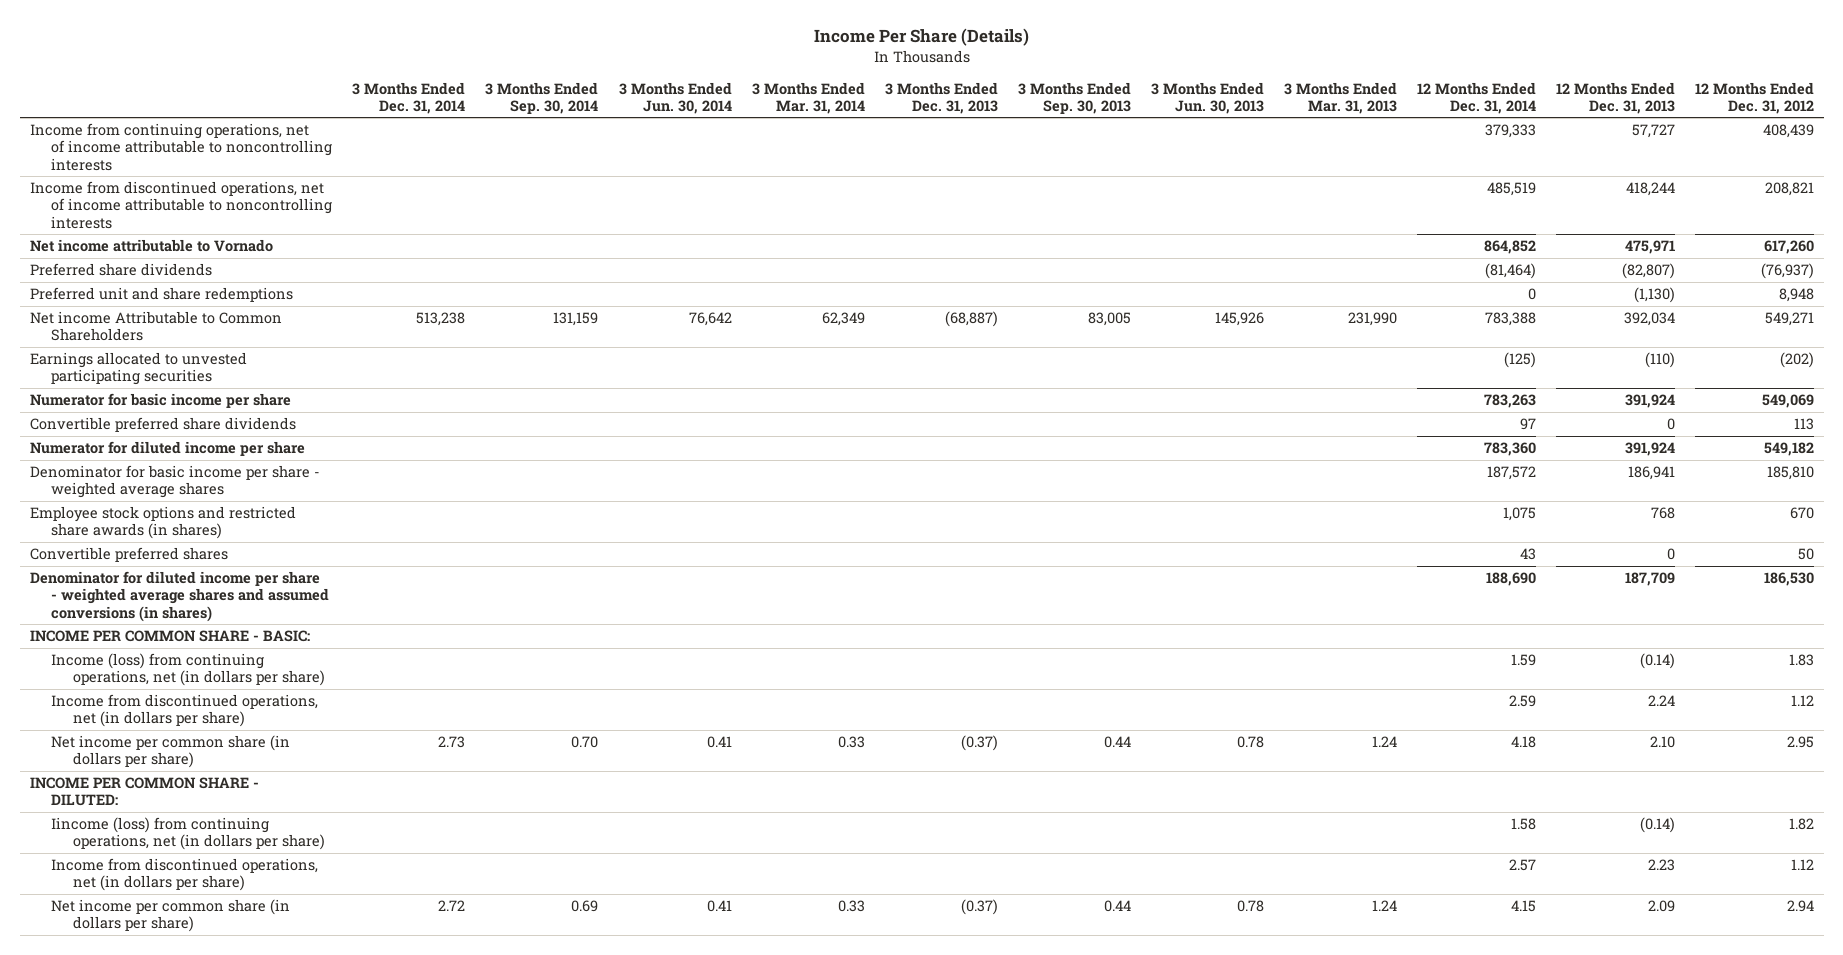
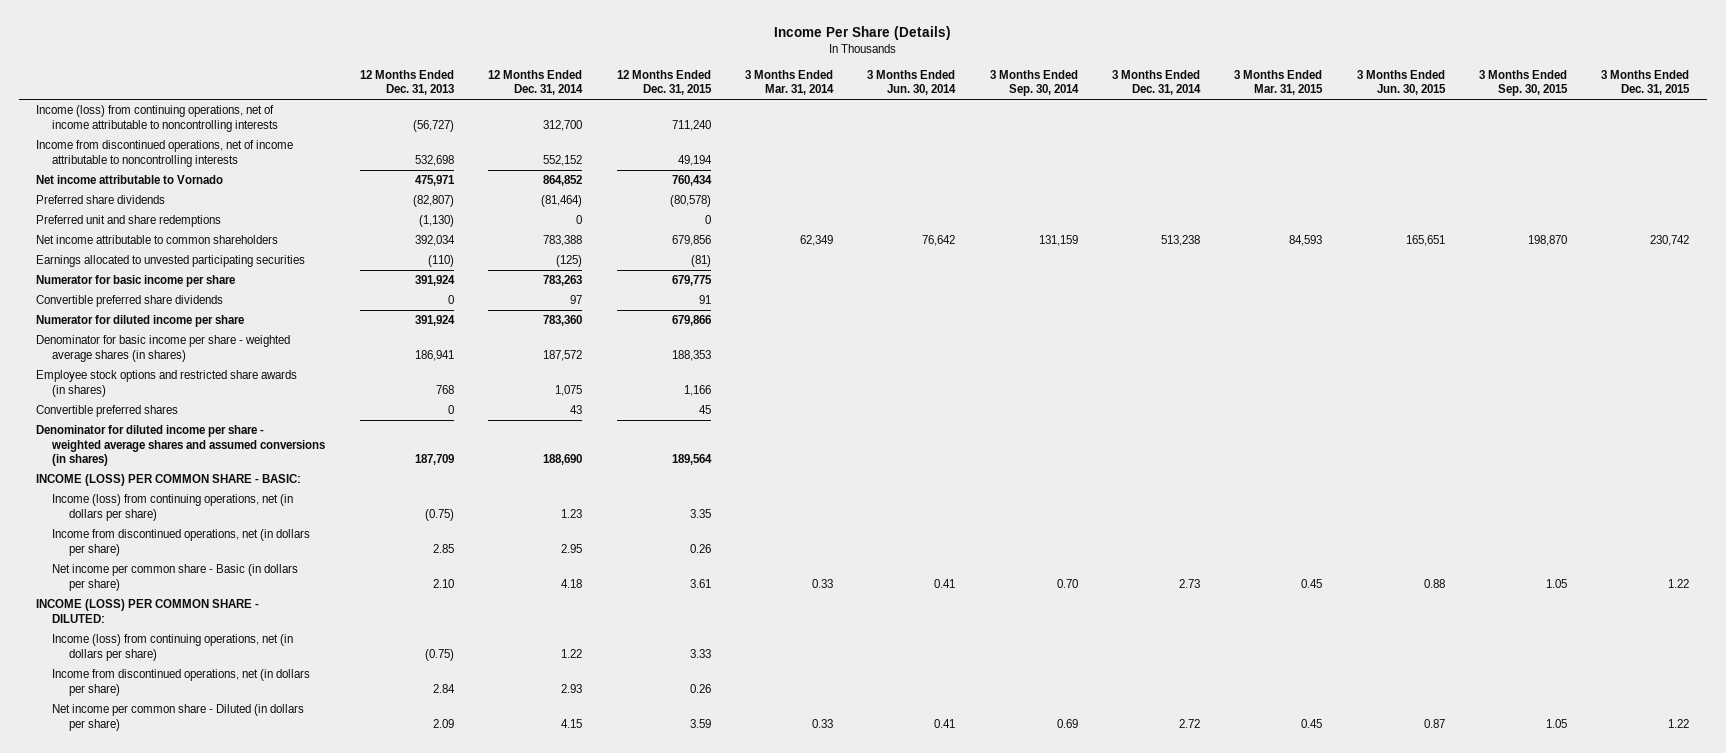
[884,81,998,114] 3 Months Ended Dec. 31, 2013 -> none
[1017,81,1131,114] 3 Months Ended Sep. 30, 2013 -> none
[1150,81,1264,114] 3 Months Ended Jun. 30, 2013 -> none
[1283,81,1397,114] 3 Months Ended Mar. 31, 2013 -> none
[1694,81,1814,114] 12 Months Ended Dec. 31, 2012 -> none
none -> [616,70,712,96] 12 Months Ended Dec. 31, 2015
none -> [1234,70,1324,96] 3 Months Ended Mar. 31, 2015
none -> [1356,70,1446,96] 3 Months Ended Jun. 30, 2015
none -> [1479,70,1569,97] 3 Months Ended Sep. 30, 2015
none -> [1601,70,1691,96] 3 Months Ended Dec. 31, 2015
[29,123,333,171] Income from continuing operations, net of income attributable to noncontrolling interests -> [36,105,279,132] Income (loss) from continuing operations, net of income attributable to noncontrolling interests
[1484,124,1536,139] 379,333 -> [543,119,583,131] 312,700
[1631,124,1675,139] 57,727 -> [412,119,454,132] (56,727)
[1486,182,1536,197] 485,519 -> [543,154,583,166] 552,152
[1625,182,1675,197] 418,244 -> [414,154,454,166] 532,698
[29,311,282,342] Net income Attributable to Common Shareholders -> [36,235,279,245] Net income attributable to common shareholders
[29,465,320,499] Denominator for basic income per share - weighted average shares -> [36,335,291,362] Denominator for basic income per share - weighted average shares (in shares)
[29,630,310,643] INCOME PER COMMON SHARE - BASIC: -> [36,474,302,487] INCOME (LOSS) PER COMMON SHARE - BASIC:
[1510,654,1536,667] 1.59 -> [561,508,583,518] 1.23
[1639,653,1675,670] (0.14) -> [424,508,454,521] (0.75)
[1508,695,1536,708] 2.59 -> [561,543,583,553] 2.95
[1647,695,1675,707] 2.24 -> [432,543,454,553] 2.85
[51,735,291,769] Net income per common share (in dollars per share) -> [52,564,299,591] Net income per common share - Basic (in dollars per share)
[29,777,259,807] INCOME PER COMMON SHARE - DILUTED: -> [36,599,260,623] INCOME (LOSS) PER COMMON SHARE - DILUTED:
[51,817,326,851] Iincome (loss) from continuing operations, net (in dollars per share) -> [52,634,294,661] Income (loss) from continuing operations, net (in dollars per share)
[1510,818,1536,831] 1.58 -> [561,648,583,658] 1.22
[1639,817,1675,834] (0.14) -> [424,648,454,661] (0.75)
[1508,859,1536,872] 2.57 -> [561,683,583,693] 2.93
[1647,859,1675,872] 2.23 -> [432,683,455,693] 2.84
[51,899,291,933] Net income per common share (in dollars per share) -> [52,704,305,731] Net income per common share - Diluted (in dollars per share)

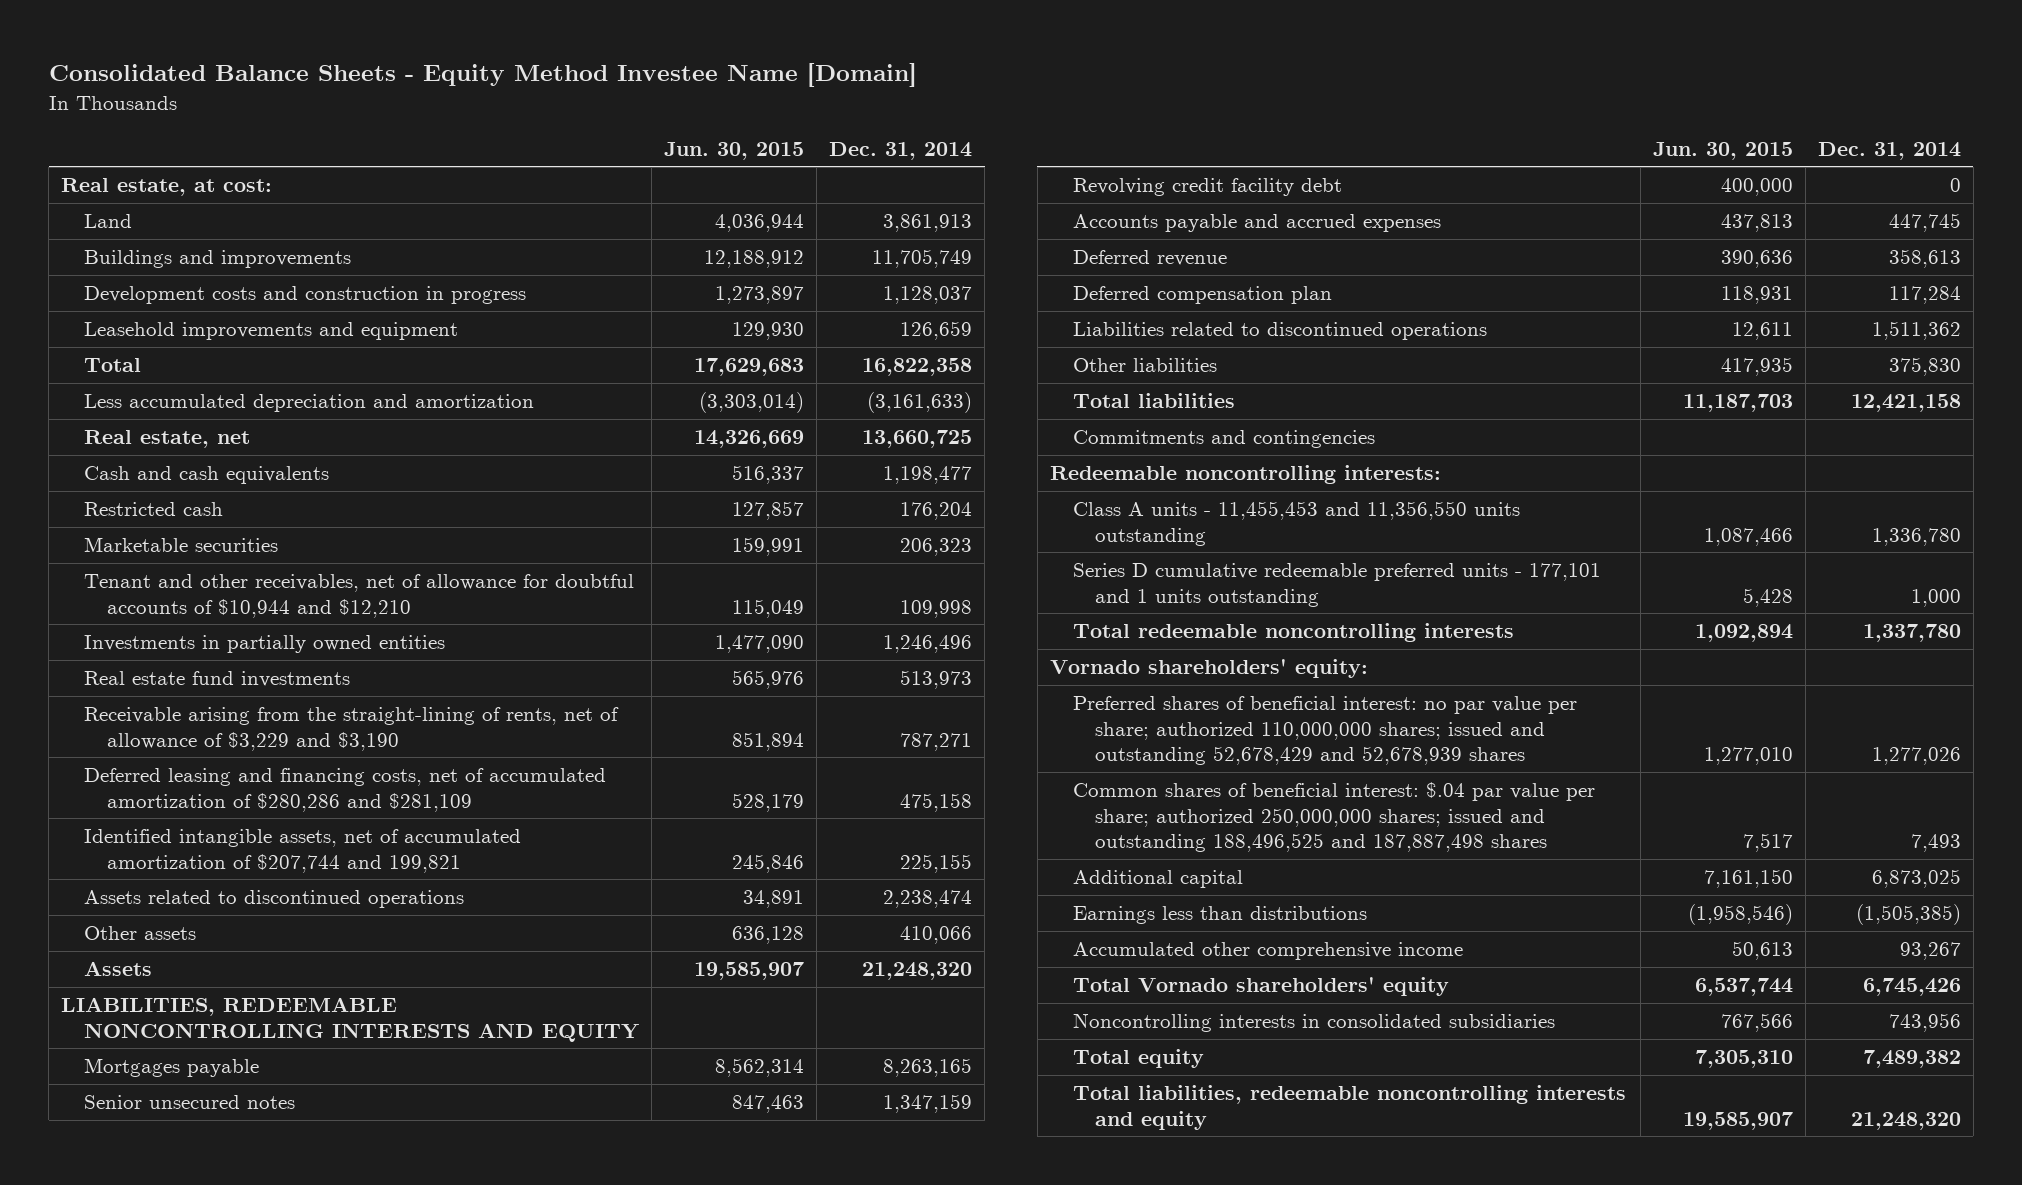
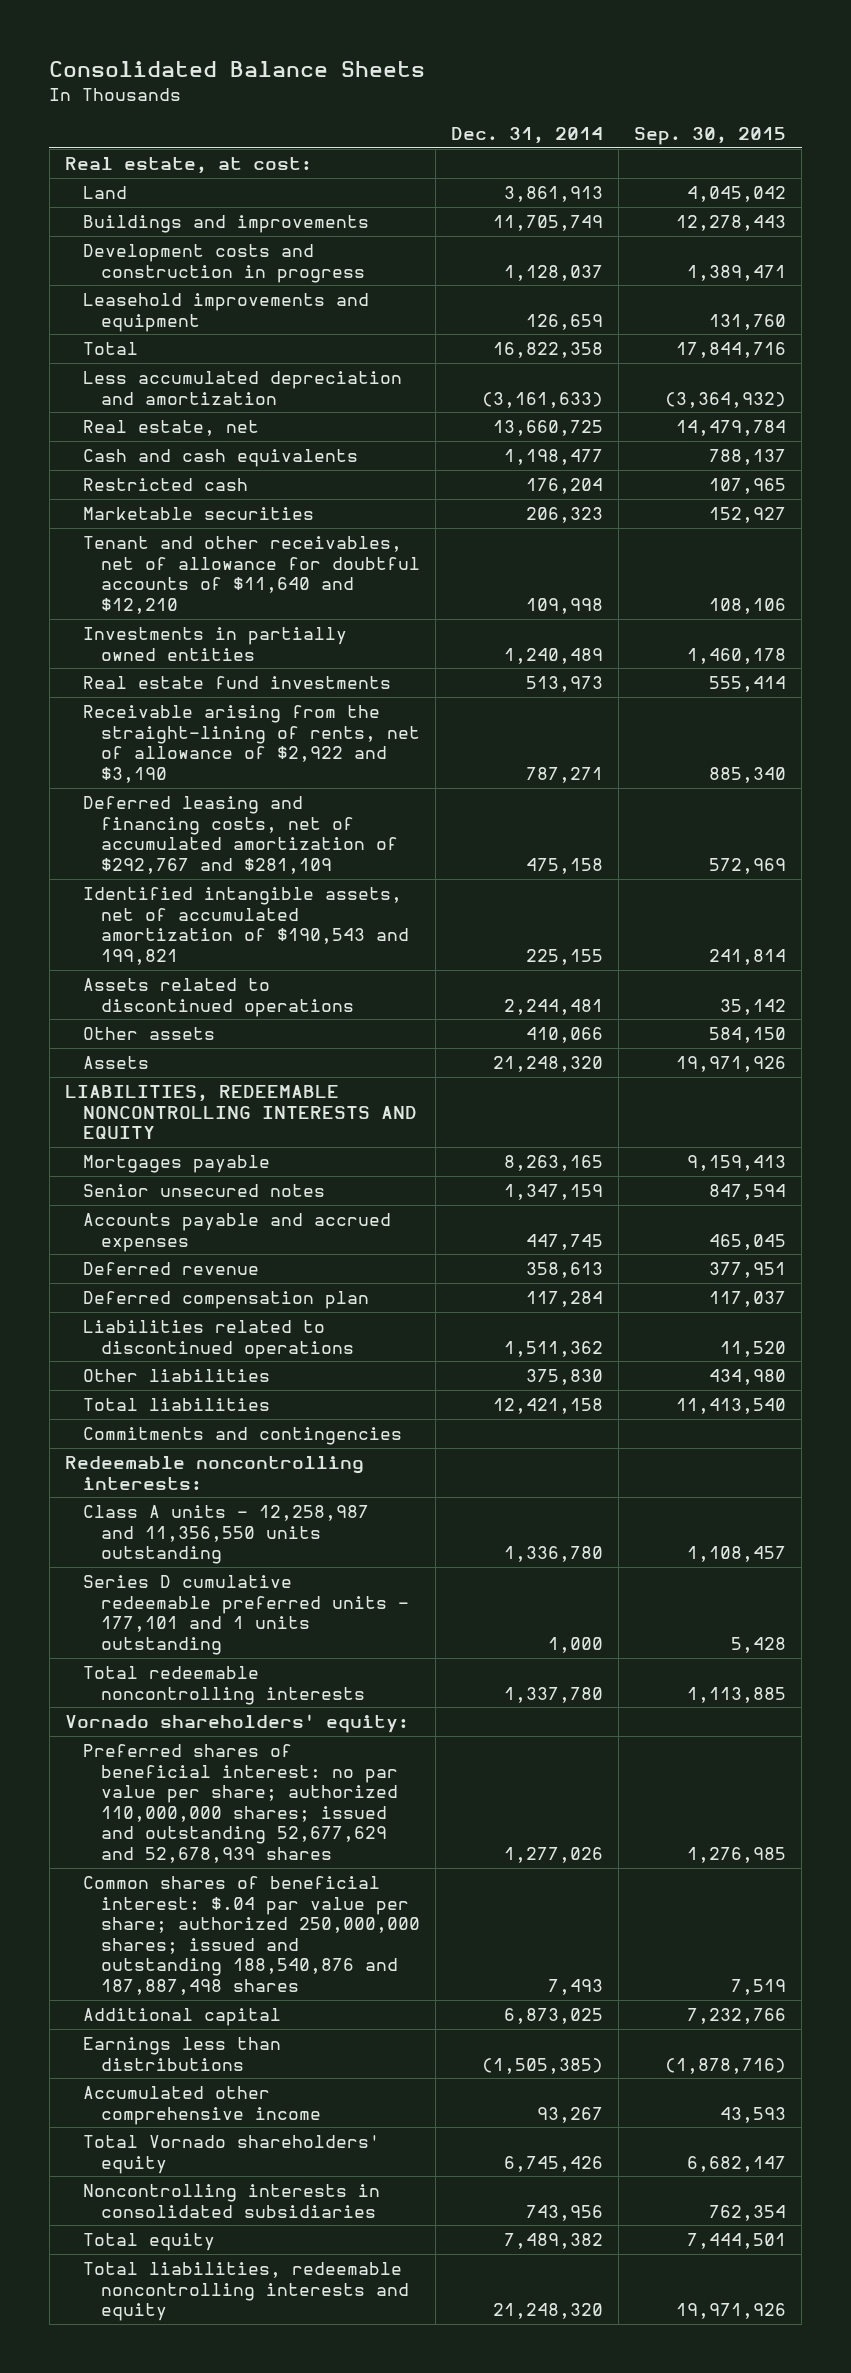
[48,63,917,88] Consolidated Balance Sheets - Equity Method Investee Name [Domain] -> [49,60,426,77] Consolidated Balance Sheets
[664,141,805,160] Jun. 30, 2015 -> none
none -> [634,126,787,145] Sep. 30, 2015
[83,574,634,618] Tenant and other receivables, net of allowance for doubtful accounts of $10,944 and $12,210 -> [82,536,420,614] Tenant and other receivables, net of allowance for doubtful accounts of $11,640 and $12,210
[883,635,973,654] 1,246,496 -> [504,647,604,664] 1,240,489
[83,707,619,751] Receivable arising from the straight-lining of rents, net of allowance of $3,229 and $3,190 -> [82,705,420,783] Receivable arising from the straight-lining of rents, net of allowance of $2,922 and $3,190
[83,768,606,812] Deferred leasing and financing costs, net of accumulated amortization of $280,286 and $281,109 -> [82,796,398,874] Deferred leasing and financing costs, net of accumulated amortization of $292,767 and $281,109
[83,829,521,873] Identified intangible assets, net of accumulated amortization of $207,744 and 199,821 -> [82,887,409,965] Identified intangible assets, net of accumulated amortization of $190,543 and 199,821
[883,890,973,909] 2,238,474 -> [504,998,604,1015] 2,244,481
[1072,178,1342,197] Revolving credit facility debt -> none
[1072,501,1520,546] Class A units - 11,455,453 and 11,356,550 units outstanding -> [82,1505,369,1565] Class A units - 12,258,987 and 11,356,550 units outstanding
[1072,696,1577,766] Preferred shares of beneficial interest: no par value per share; authorized 110,000,000 shares; issued and outstanding 52,678,429 and 52,678,939 shares -> [82,1744,398,1864] Preferred shares of beneficial interest: no par value per share; authorized 110,000,000 shares; issued and outstanding 52,677,629 and 52,678,939 shares
[1072,782,1595,853] Common shares of beneficial interest: $.04 par value per share; authorized 250,000,000 shares; issued and outstanding 188,496,525 and 187,887,498 shares -> [82,1876,420,1996] Common shares of beneficial interest: $.04 par value per share; authorized 250,000,000 shares; issued and outstanding 188,540,876 and 187,887,498 shares

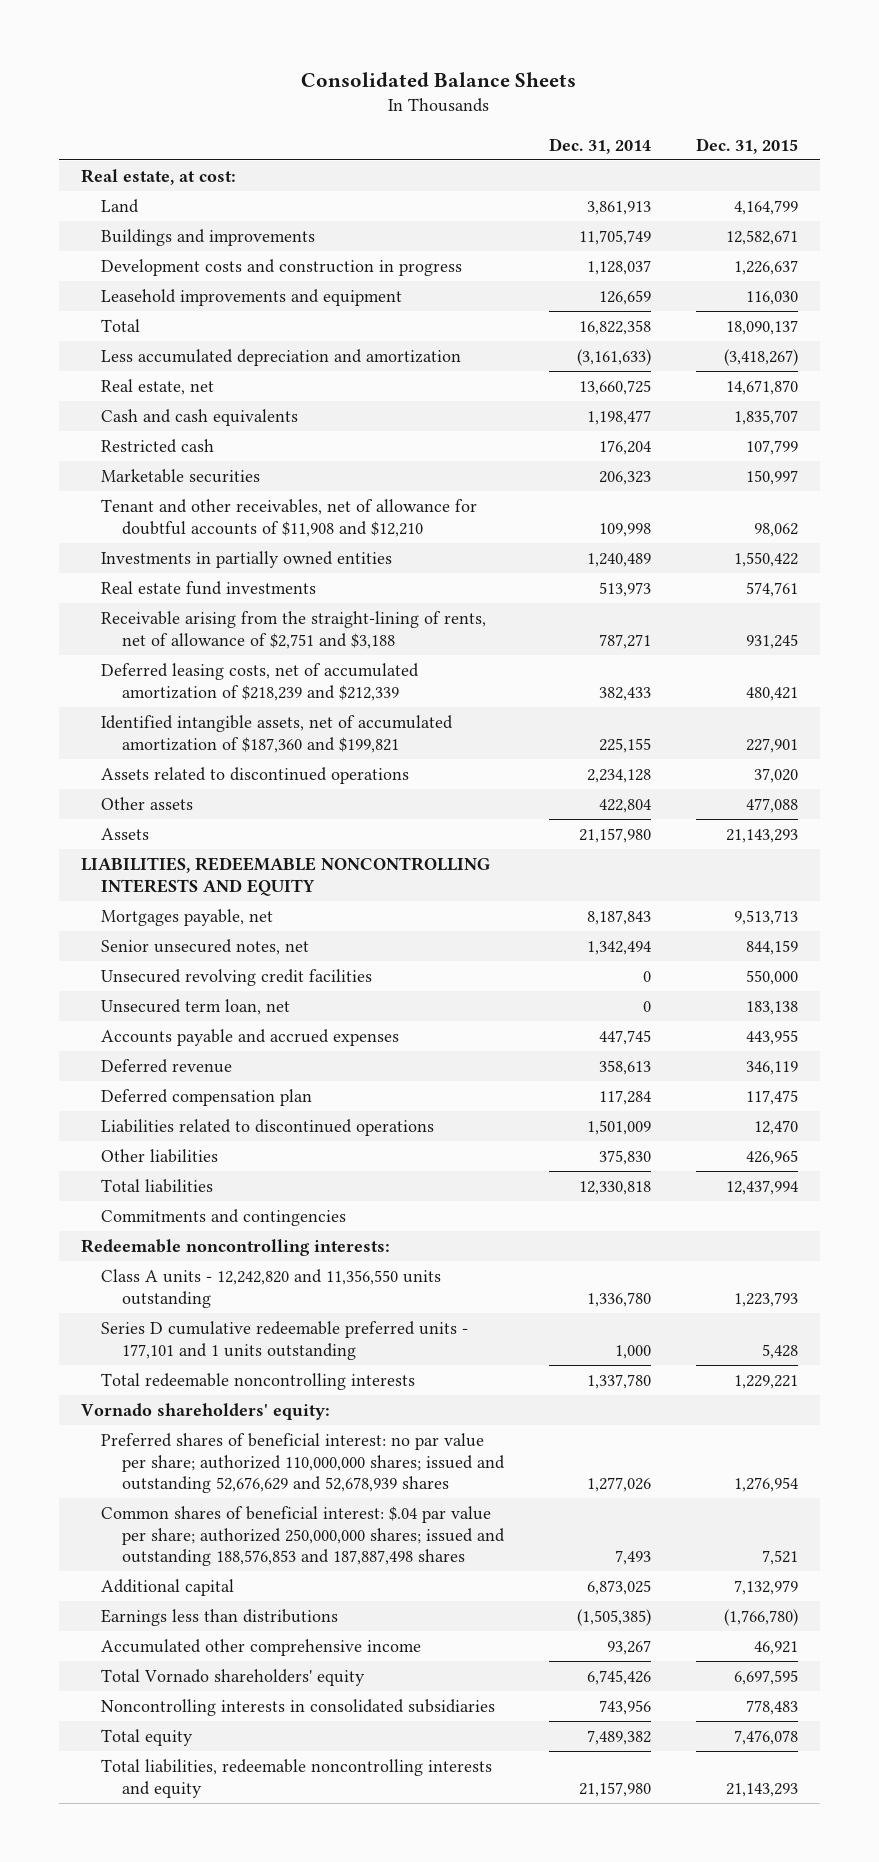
[634,126,787,145] Sep. 30, 2015 -> none
none -> [695,137,798,154] Dec. 31, 2015
[82,536,420,614] Tenant and other receivables, net of allowance for doubtful accounts of $11,640 and $12,210 -> [101,499,478,537] Tenant and other receivables, net of allowance for doubtful accounts of $11,908 and $12,210
[82,705,420,783] Receivable arising from the straight-lining of rents, net of allowance of $2,922 and $3,190 -> [101,611,487,649] Receivable arising from the straight-lining of rents, net of allowance of $2,751 and $3,188
[82,796,398,874] Deferred leasing and financing costs, net of accumulated amortization of $292,767 and $281,109 -> [101,663,420,701] Deferred leasing costs, net of accumulated amortization of $218,239 and $212,339
[526,857,604,874] 475,158 -> [598,686,651,701] 382,433
[82,887,409,965] Identified intangible assets, net of accumulated amortization of $190,543 and 199,821 -> [101,715,454,753] Identified intangible assets, net of accumulated amortization of $187,360 and $199,821
[504,998,604,1015] 2,244,481 -> [586,769,651,784] 2,234,128
[526,1027,604,1044] 410,066 -> [598,799,651,814] 422,804
[493,1056,604,1073] 21,248,320 -> [578,828,651,844] 21,157,980
[82,1155,270,1174] Mortgages payable -> [101,909,274,927] Mortgages payable, net
[504,1155,604,1172] 8,263,165 -> [586,910,651,926] 8,187,843
[82,1184,325,1198] Senior unsecured notes -> [101,939,310,956] Senior unsecured notes, net
[504,1184,604,1201] 1,347,159 -> [586,941,651,956] 1,342,494
none -> [101,969,373,987] Unsecured revolving credit facilities
none -> [101,999,291,1016] Unsecured term loan, net
[504,1340,604,1357] 1,511,362 -> [586,1120,651,1136] 1,501,009
[493,1398,604,1415] 12,421,158 -> [578,1181,651,1196] 12,330,818
[82,1505,369,1565] Class A units - 12,258,987 and 11,356,550 units outstanding -> [101,1269,442,1308] Class A units - 12,242,820 and 11,356,550 units outstanding
[82,1744,398,1864] Preferred shares of beneficial interest: no par value per share; authorized 110,000,000 shares; issued and outstanding 52,677,629 and 52,678,939 shares -> [101,1433,505,1493] Preferred shares of beneficial interest: no par value per share; authorized 110,000,000 shares; issued and outstanding 52,676,629 and 52,678,939 shares
[82,1876,420,1996] Common shares of beneficial interest: $.04 par value per share; authorized 250,000,000 shares; issued and outstanding 188,540,876 and 187,887,498 shares -> [101,1506,505,1566] Common shares of beneficial interest: $.04 par value per share; authorized 250,000,000 shares; issued and outstanding 188,576,853 and 187,887,498 shares
[493,2303,604,2320] 21,248,320 -> [578,1781,651,1797] 21,157,980

